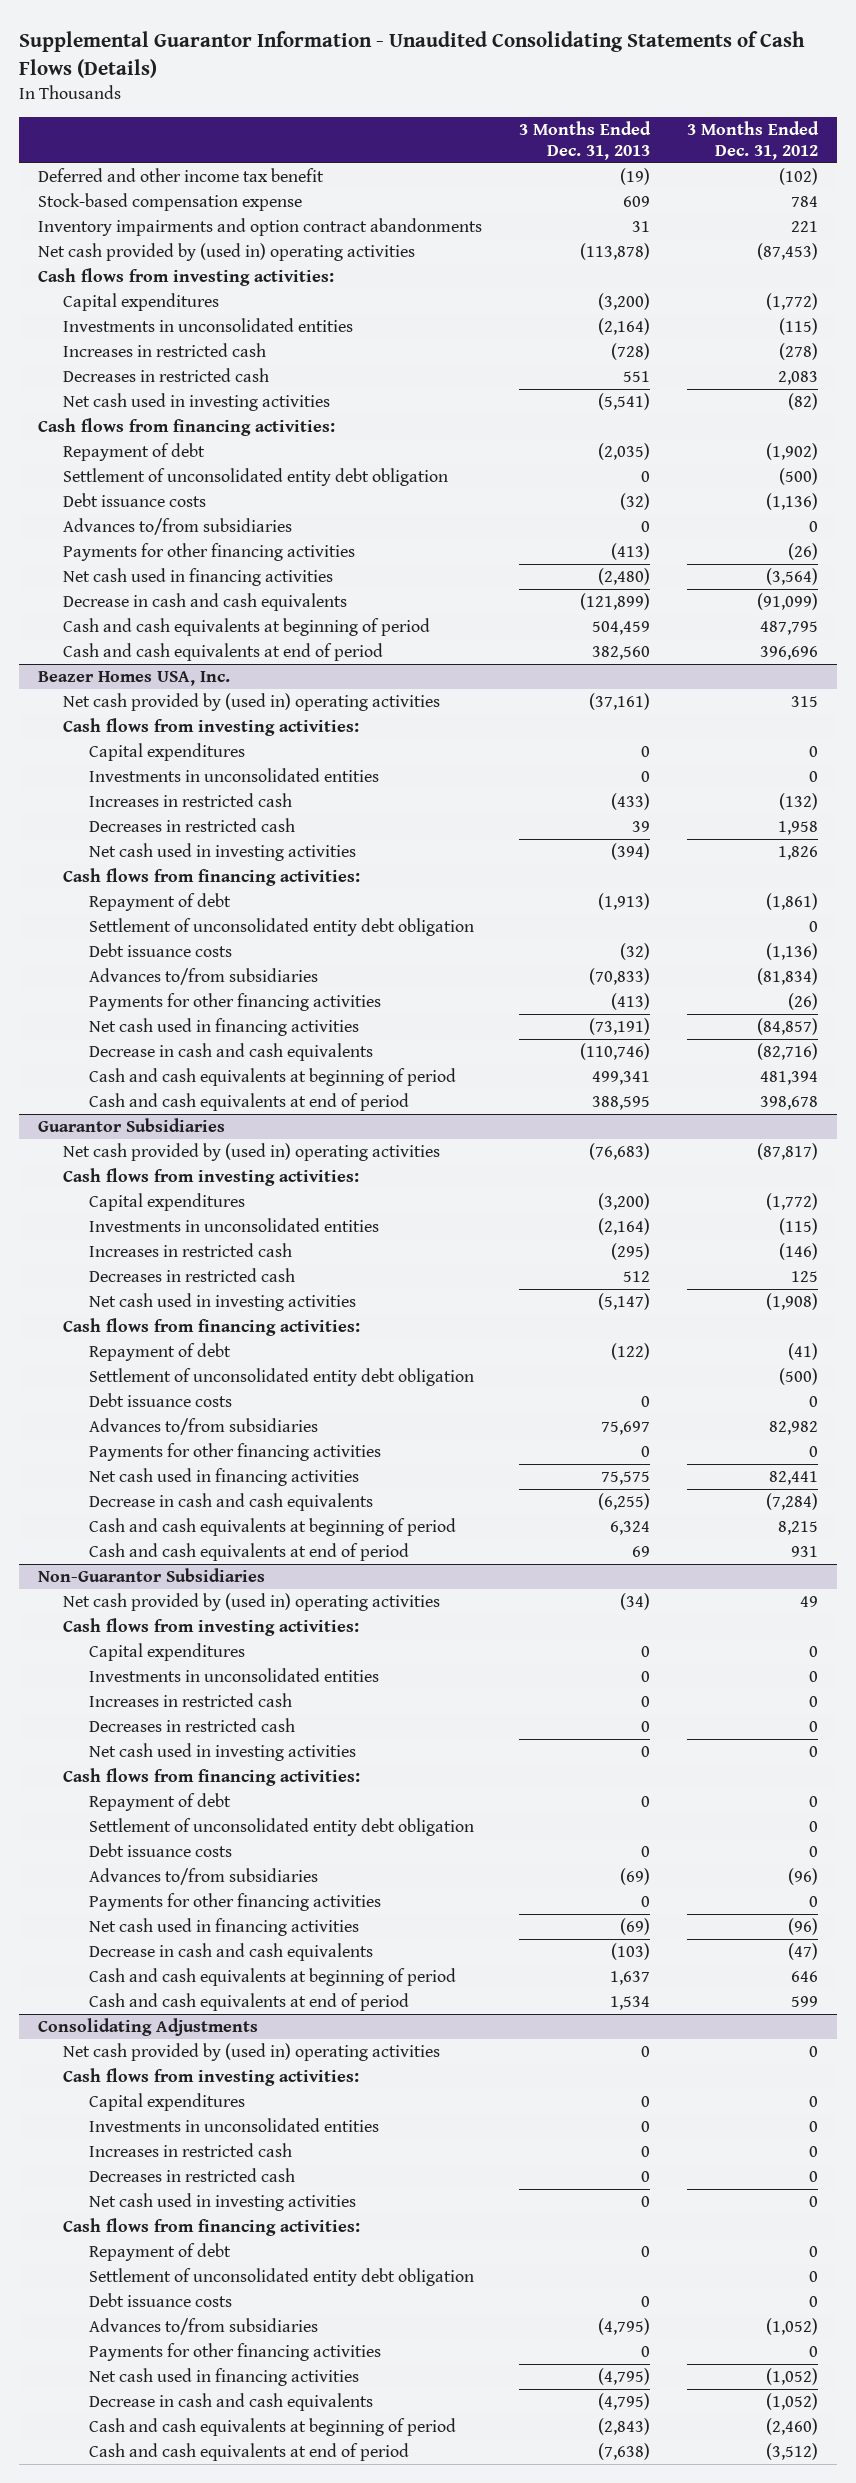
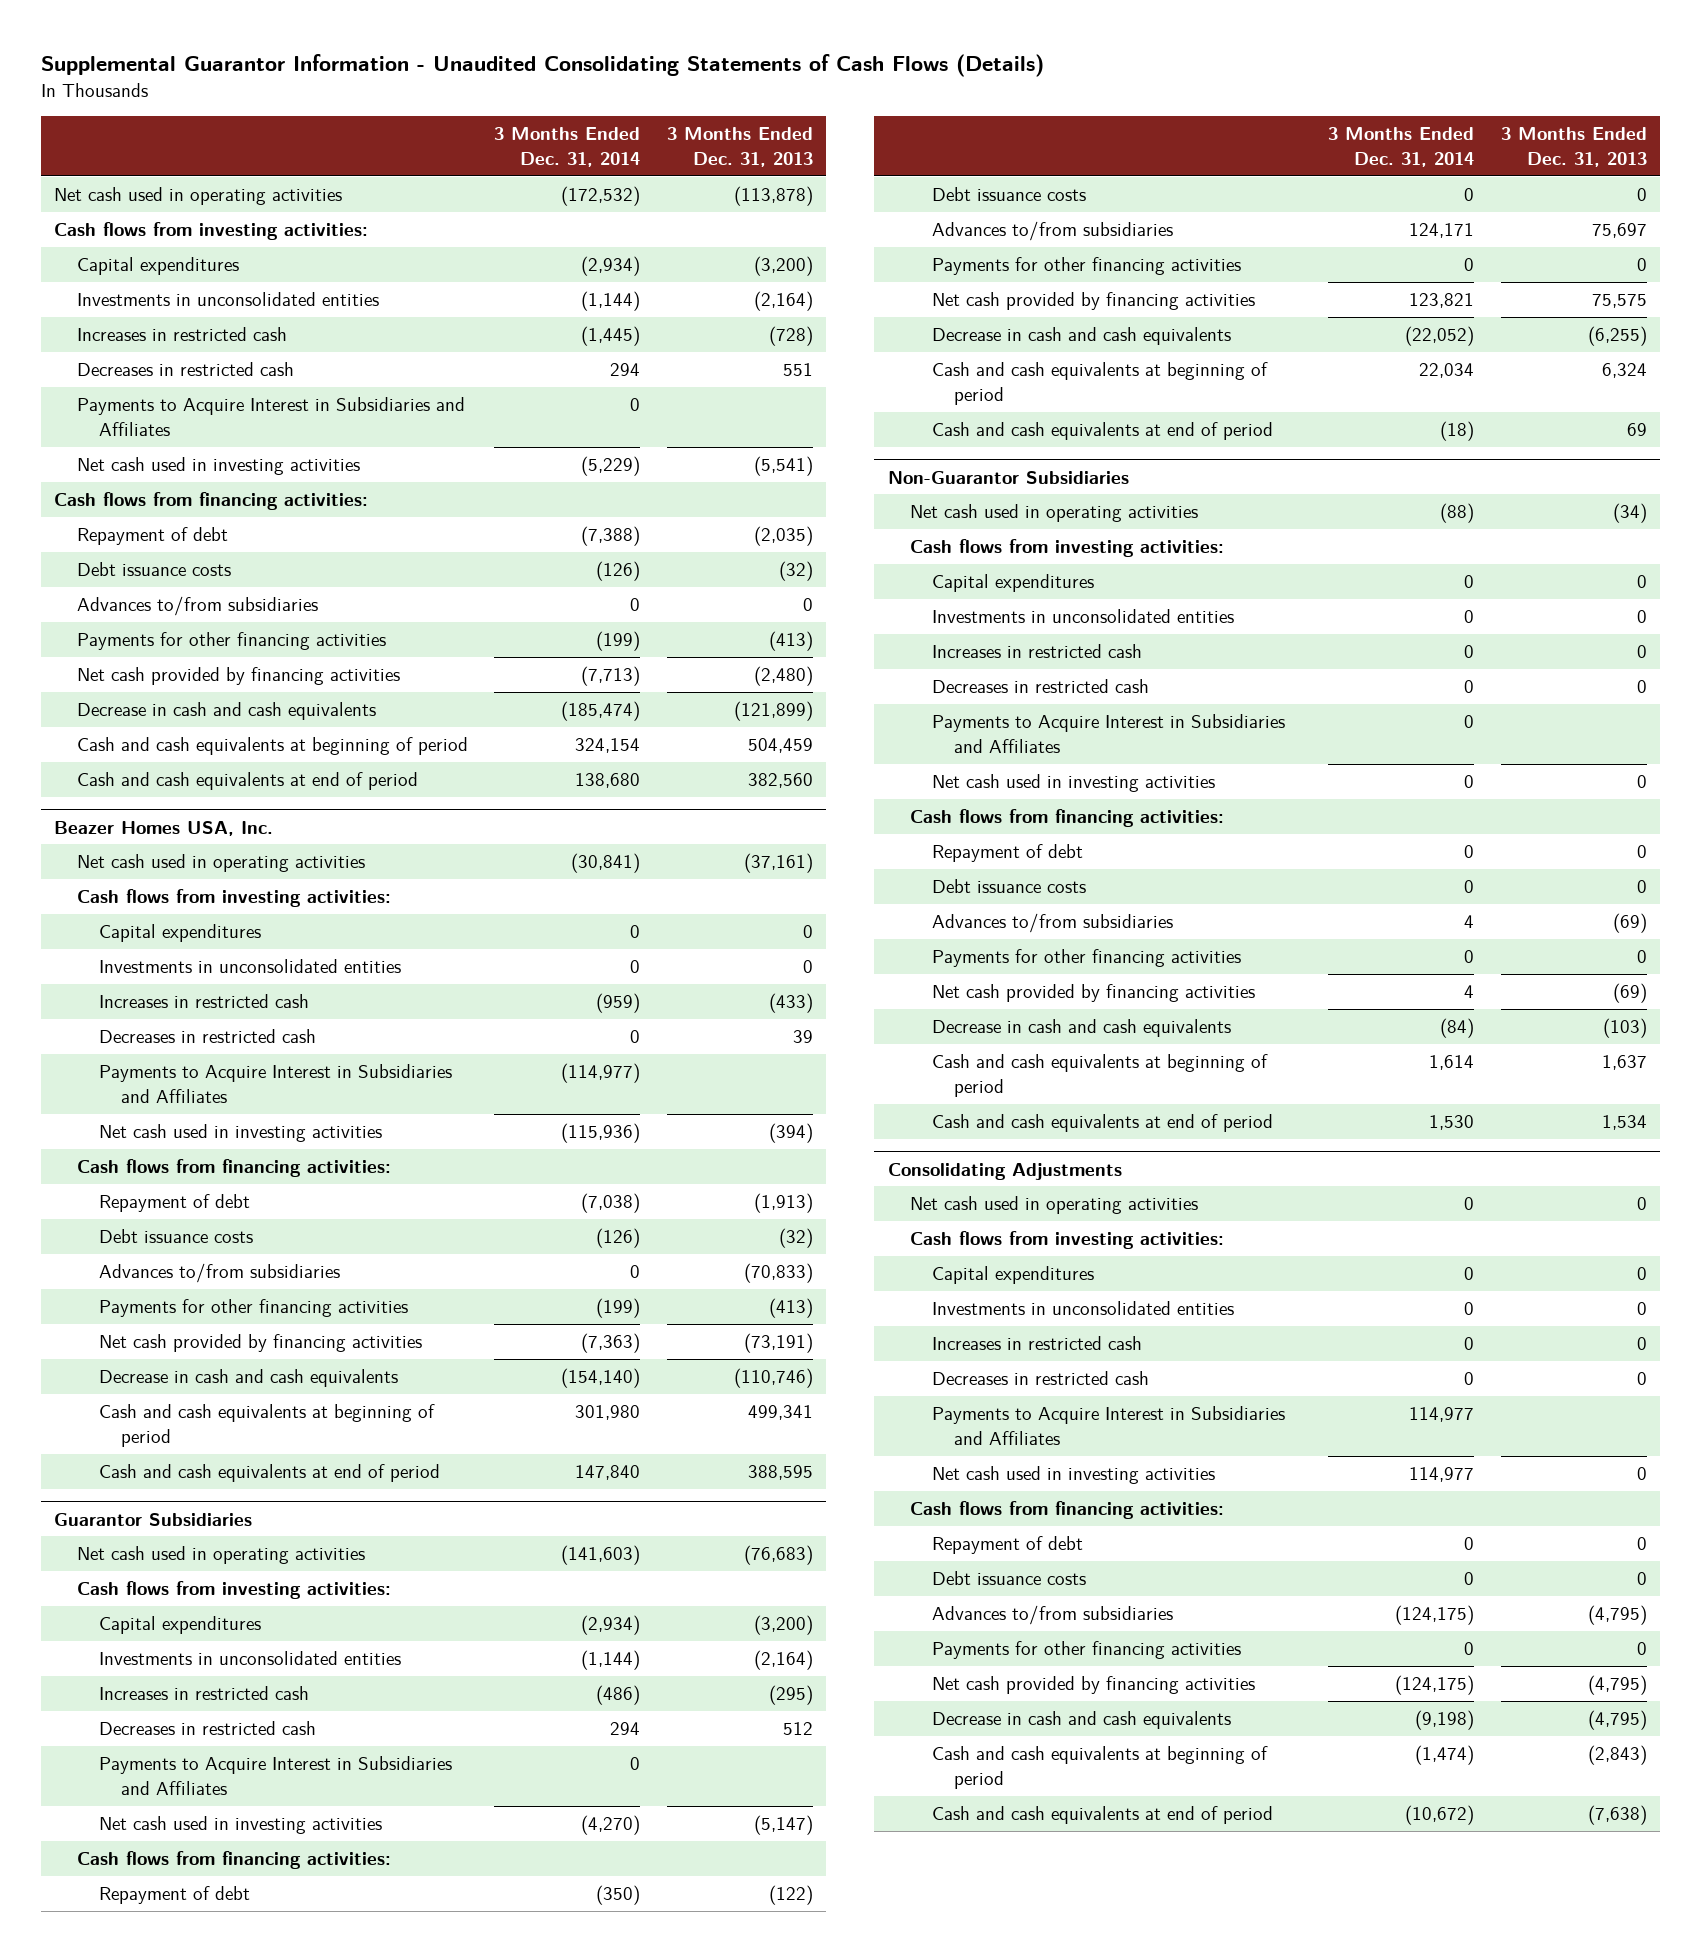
[687,120,820,160] 3 Months Ended Dec. 31, 2012 -> none
none -> [494,127,641,167] 3 Months Ended Dec. 31, 2014
[37,168,324,183] Deferred and other income tax benefit -> none
[37,193,302,212] Stock-based compensation expense -> none
[37,218,482,237] Inventory impairments and option contract abandonments -> none
[37,243,415,262] Net cash provided by (used in) operating activities -> [54,187,343,206] Net cash used in operating activities
none -> [76,397,465,436] Payments to Acquire Interest in Subsidiaries and Affiliates
[63,468,449,487] Settlement of unconsolidated entity debt obligation -> none
[63,568,334,587] Net cash used in financing activities -> [76,667,400,686] Net cash provided by financing activities
[63,693,441,712] Net cash provided by (used in) operating activities -> [76,854,365,873] Net cash used in operating activities
none -> [98,1064,452,1103] Payments to Acquire Interest in Subsidiaries and Affiliates
[89,918,475,937] Settlement of unconsolidated entity debt obligation -> none
[89,1018,360,1037] Net cash used in financing activities -> [98,1334,422,1353] Net cash provided by financing activities
[63,1143,441,1162] Net cash provided by (used in) operating activities -> [76,1546,365,1565] Net cash used in operating activities
none -> [98,1756,452,1795] Payments to Acquire Interest in Subsidiaries and Affiliates
[89,1368,475,1387] Settlement of unconsolidated entity debt obligation -> none
[89,1468,360,1487] Net cash used in financing activities -> [932,292,1256,311] Net cash provided by financing activities
[63,1593,441,1612] Net cash provided by (used in) operating activities -> [910,504,1199,523] Net cash used in operating activities
none -> [932,714,1286,753] Payments to Acquire Interest in Subsidiaries and Affiliates
[89,1818,475,1837] Settlement of unconsolidated entity debt obligation -> none
[89,1918,360,1937] Net cash used in financing activities -> [932,984,1256,1003] Net cash provided by financing activities
[63,2043,441,2062] Net cash provided by (used in) operating activities -> [910,1196,1199,1215] Net cash used in operating activities
none -> [932,1406,1286,1445] Payments to Acquire Interest in Subsidiaries and Affiliates
[89,2268,475,2287] Settlement of unconsolidated entity debt obligation -> none
[89,2368,360,2387] Net cash used in financing activities -> [932,1676,1256,1695] Net cash provided by financing activities

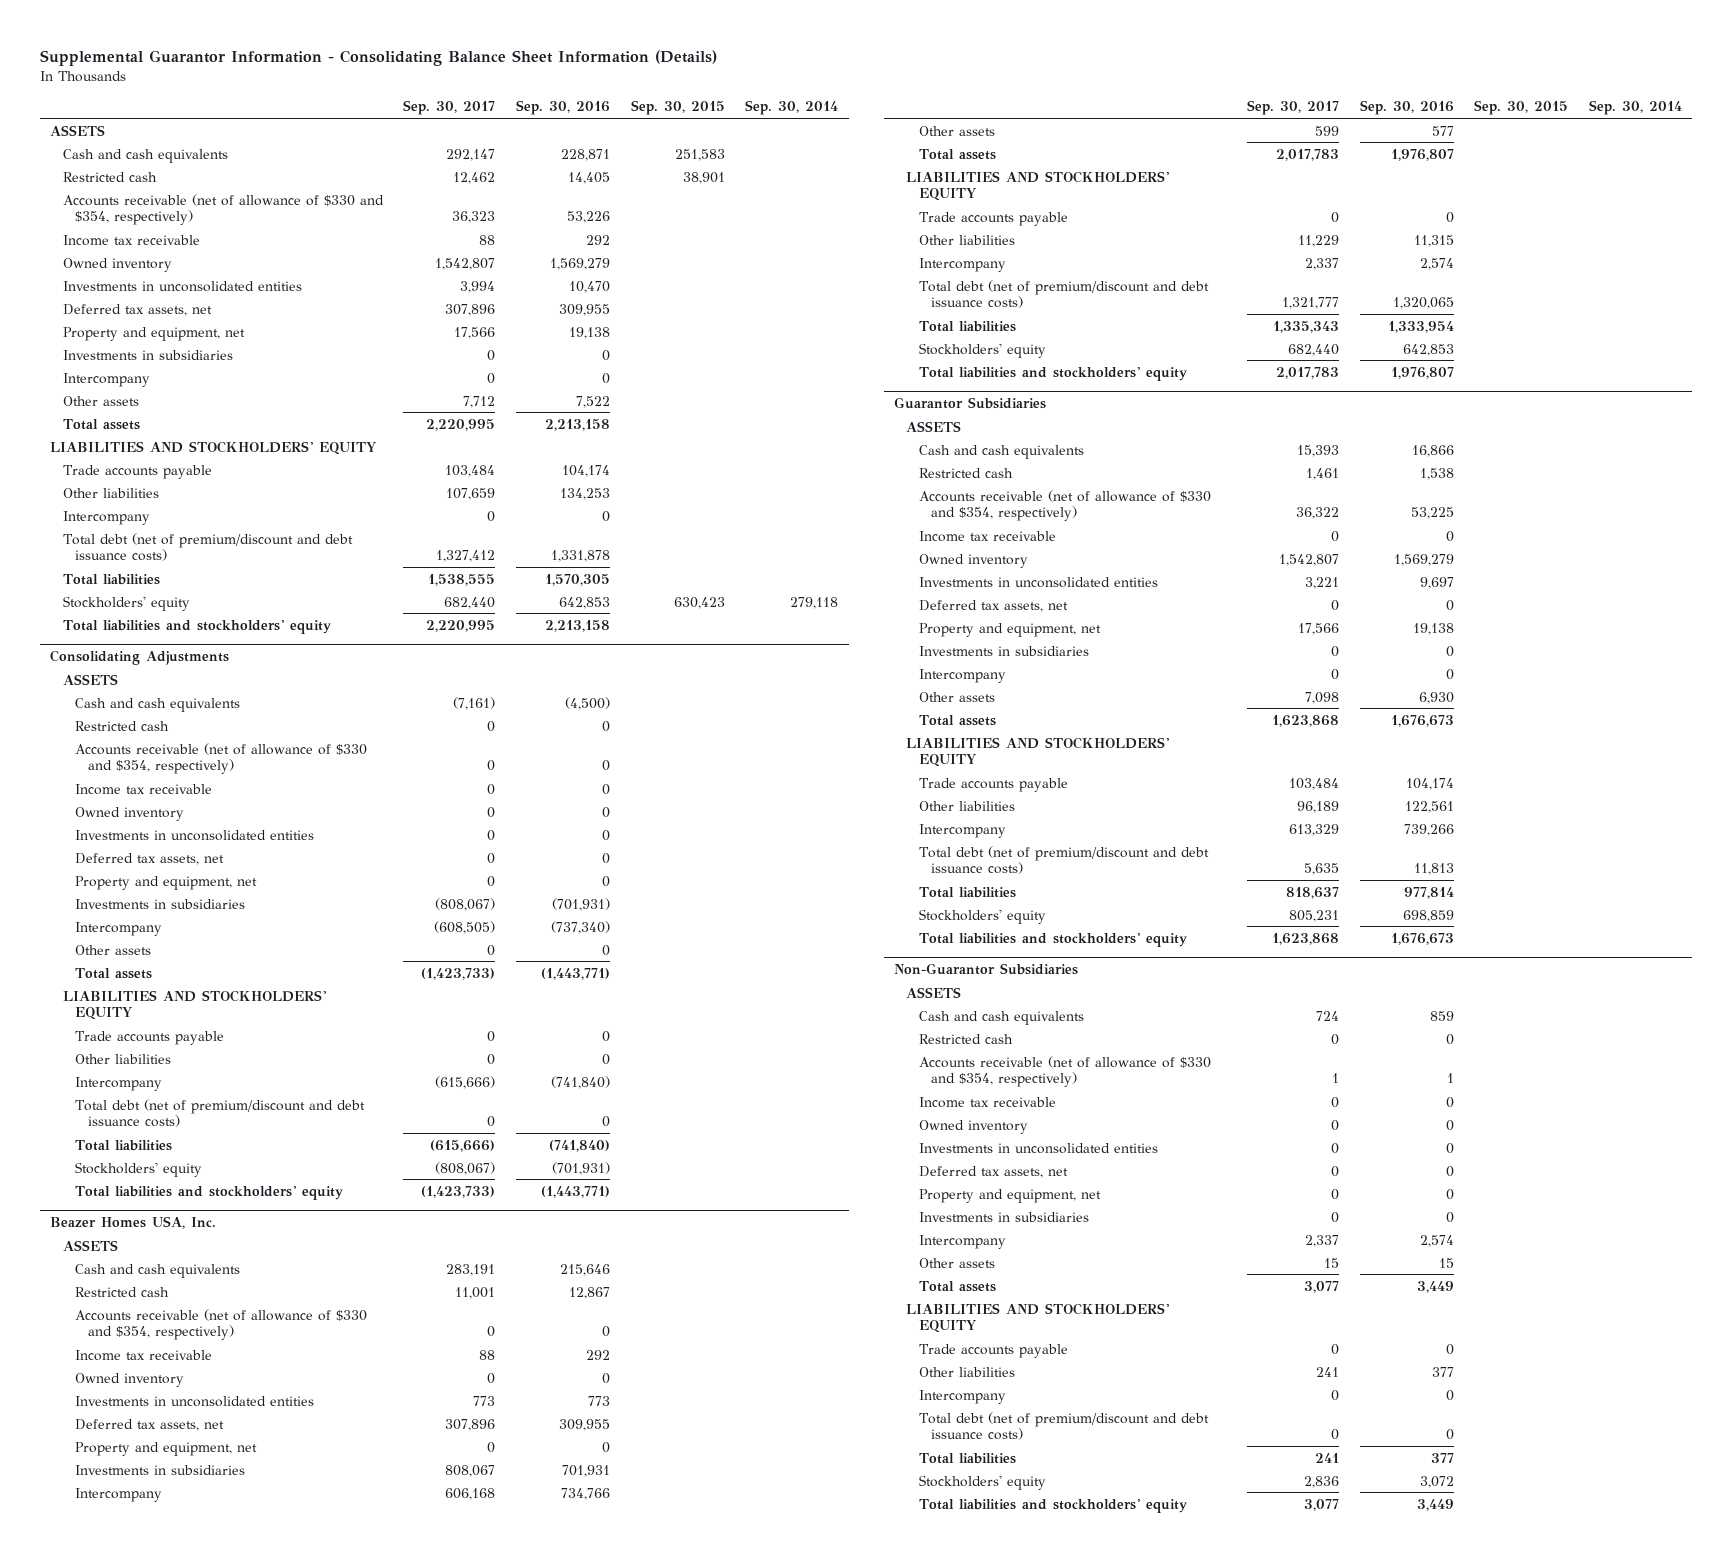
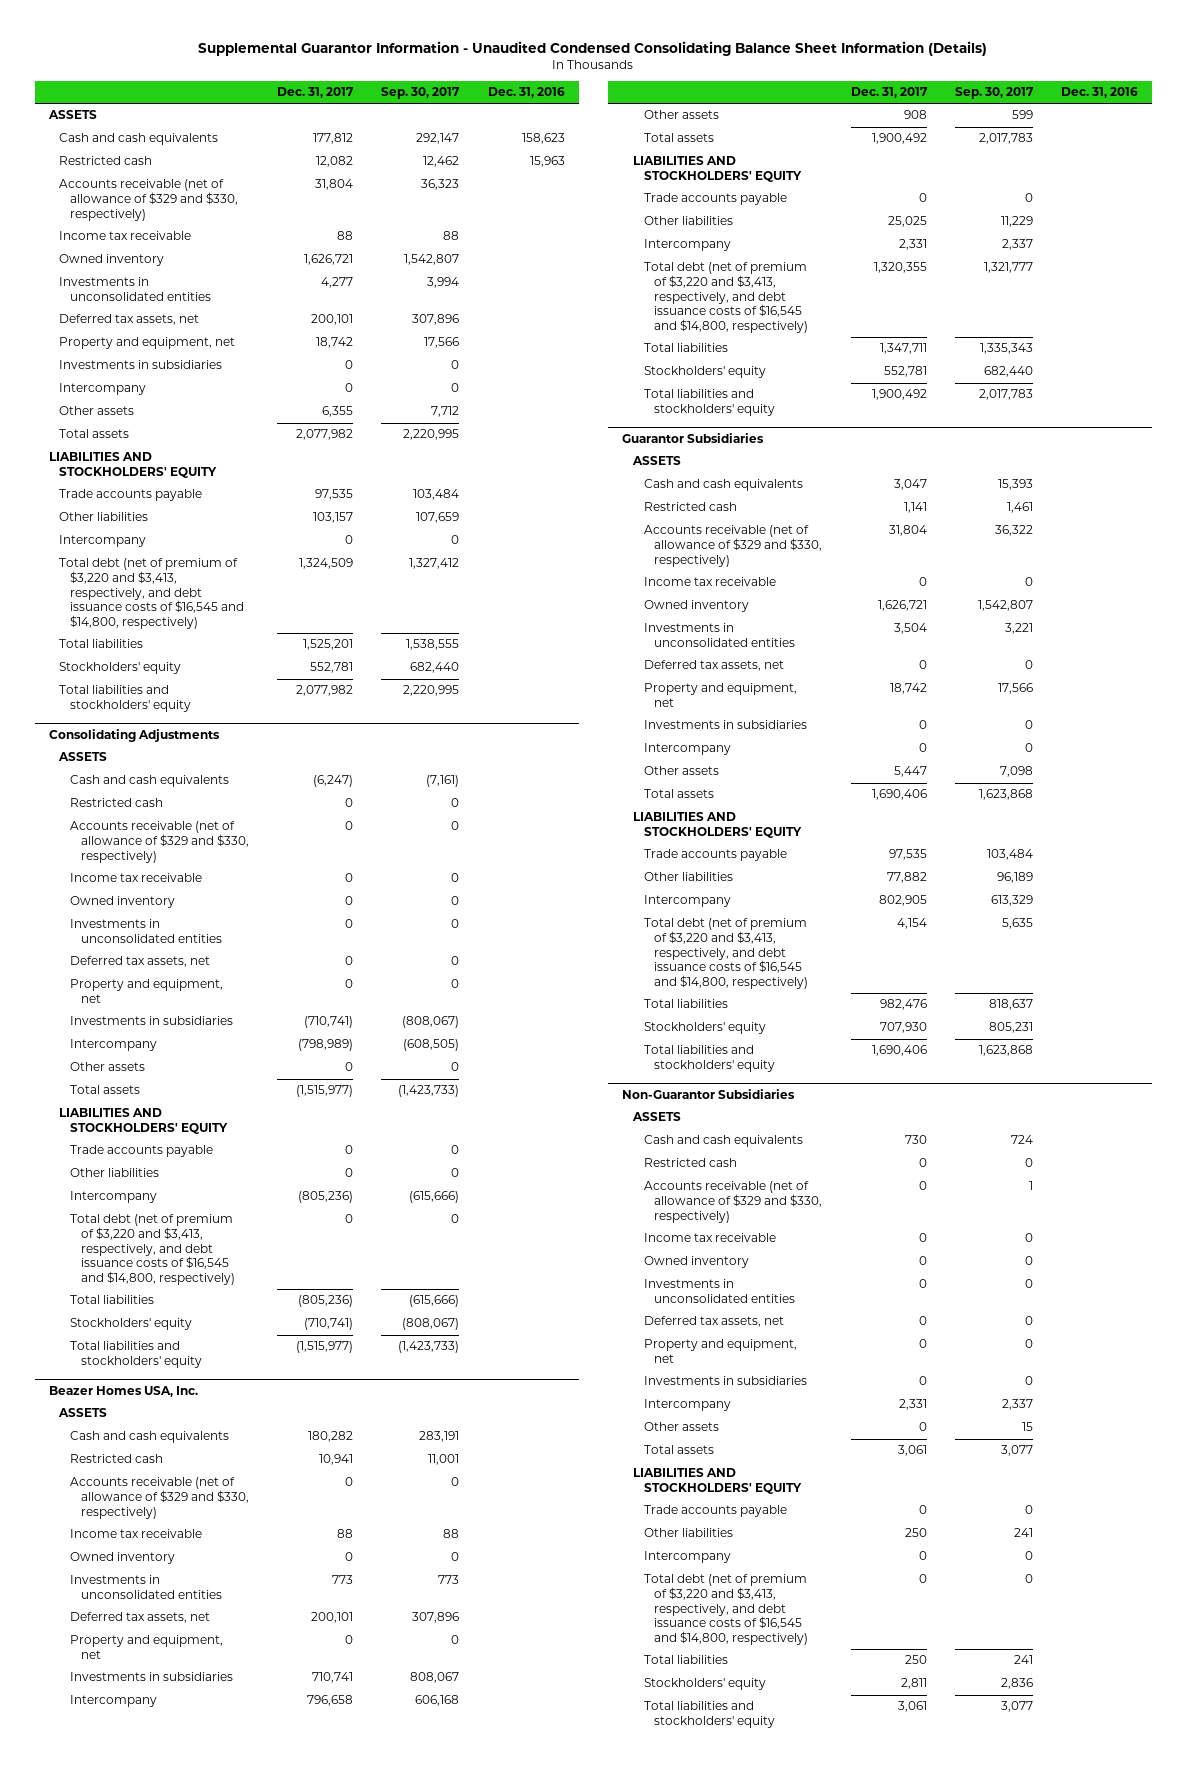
[39,49,717,66] Supplemental Guarantor Information - Consolidating Balance Sheet Information (Details) -> [198,40,988,56] Supplemental Guarantor Information - Unaudited Condensed Consolidating Balance Sheet Information (Details)
[515,100,610,116] Sep. 30, 2016 -> none
[630,100,725,116] Sep. 30, 2015 -> none
[745,100,839,116] Sep. 30, 2014 -> none
none -> [277,87,355,99] Dec. 31, 2017
none -> [487,87,565,99] Dec. 31, 2016
[62,193,384,226] Accounts receivable (net of allowance of $330 and $354, respectively) -> [59,179,239,221] Accounts receivable (net of allowance of $329 and $330, respectively)
[62,532,353,562] Total debt (net of premium/discount and debt issuance costs) -> [59,558,245,629] Total debt (net of premium of $3,220 and $3,413, respectively, and debt issuance costs of $16,545 and $14,800, respectively)
[75,742,368,775] Accounts receivable (net of allowance of $330 and $354, respectively) -> [70,821,249,863] Accounts receivable (net of allowance of $329 and $330, respectively)
[75,1098,366,1128] Total debt (net of premium/discount and debt issuance costs) -> [70,1214,235,1285] Total debt (net of premium of $3,220 and $3,413, respectively, and debt issuance costs of $16,545 and $14,800, respectively)
[75,1308,368,1341] Accounts receivable (net of allowance of $330 and $354, respectively) -> [70,1477,249,1519] Accounts receivable (net of allowance of $329 and $330, respectively)
[918,279,1209,309] Total debt (net of premium/discount and debt issuance costs) -> [643,262,809,333] Total debt (net of premium of $3,220 and $3,413, respectively, and debt issuance costs of $16,545 and $14,800, respectively)
[918,489,1211,522] Accounts receivable (net of allowance of $330 and $354, respectively) -> [643,525,823,567] Accounts receivable (net of allowance of $329 and $330, respectively)
[918,845,1209,875] Total debt (net of premium/discount and debt issuance costs) -> [643,918,809,989] Total debt (net of premium of $3,220 and $3,413, respectively, and debt issuance costs of $16,545 and $14,800, respectively)
[918,1055,1211,1088] Accounts receivable (net of allowance of $330 and $354, respectively) -> [643,1181,823,1223] Accounts receivable (net of allowance of $329 and $330, respectively)
[918,1411,1209,1441] Total debt (net of premium/discount and debt issuance costs) -> [643,1574,809,1645] Total debt (net of premium of $3,220 and $3,413, respectively, and debt issuance costs of $16,545 and $14,800, respectively)

